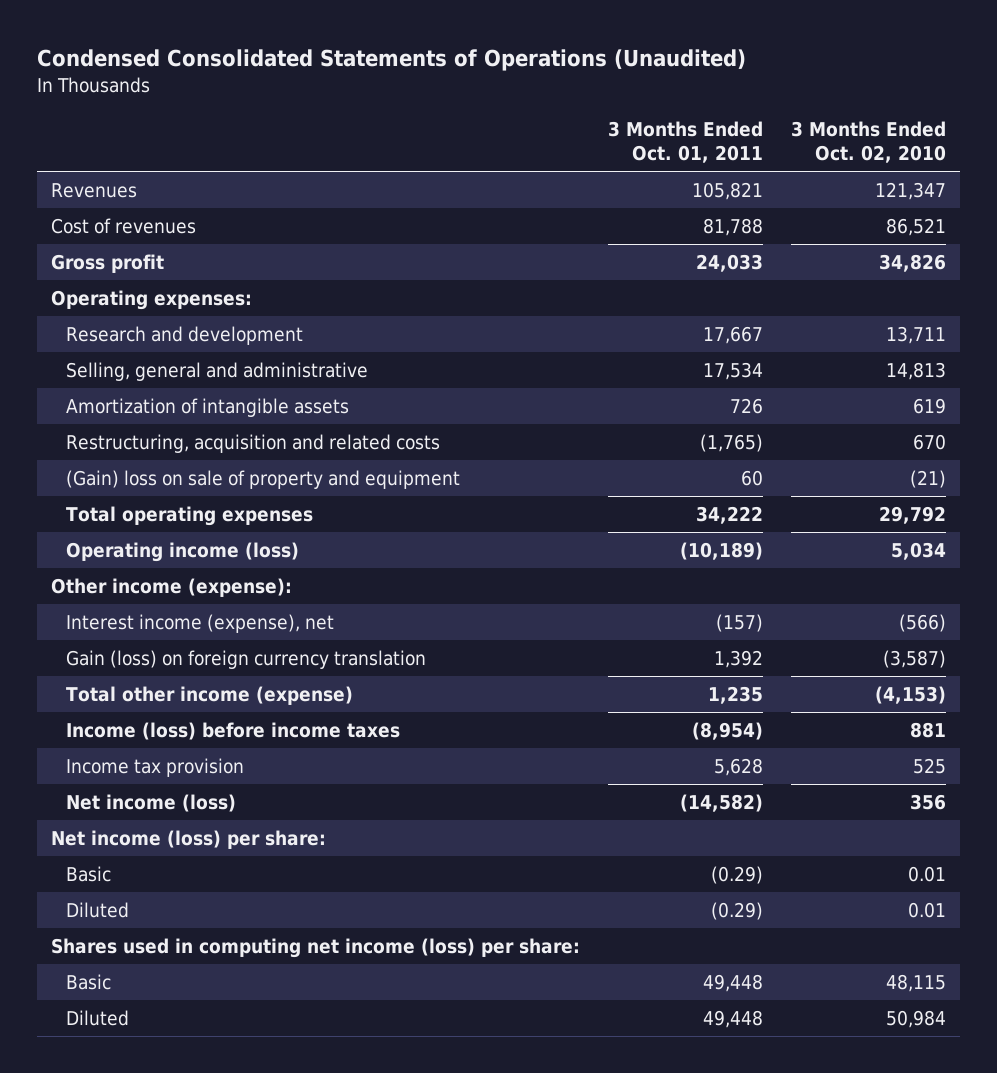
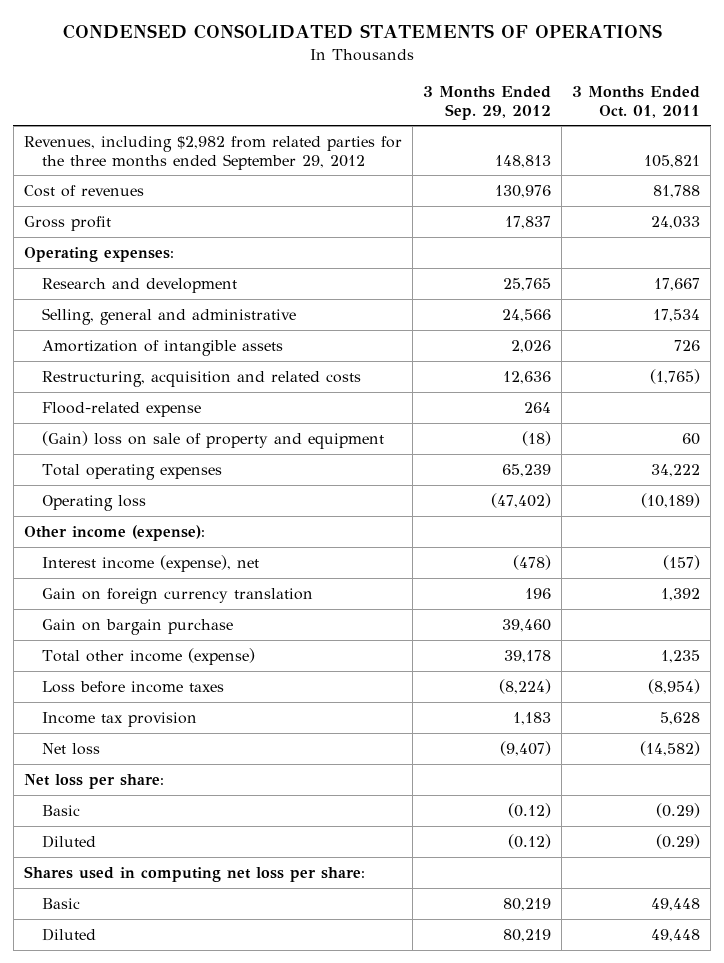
[36,49,746,72] Condensed Consolidated Statements of Operations (Unaudited) -> [62,24,662,40] CONDENSED CONSOLIDATED STATEMENTS OF OPERATIONS
[790,120,946,164] 3 Months Ended Oct. 02, 2010 -> none
none -> [422,85,551,120] 3 Months Ended Sep. 29, 2012
[50,182,137,198] Revenues -> [23,135,402,170] Revenues, including $2,982 from related parties for the three months ended September 29, 2012
none -> [42,401,202,417] Flood-related expense
[65,541,299,562] Operating income (loss) -> [42,494,147,511] Operating loss
[65,649,426,669] Gain (loss) on foreign currency translation -> [42,587,314,604] Gain on foreign currency translation
none -> [42,618,234,635] Gain on bargain purchase
[65,721,400,740] Income (loss) before income taxes -> [42,680,225,693] Loss before income taxes
[65,793,236,812] Net income (loss) -> [42,742,101,755] Net loss
[50,829,326,849] Net income (loss) per share: -> [23,773,164,789] Net loss per share:
[50,937,580,958] Shares used in computing net income (loss) per share: -> [23,865,365,882] Shares used in computing net loss per share:

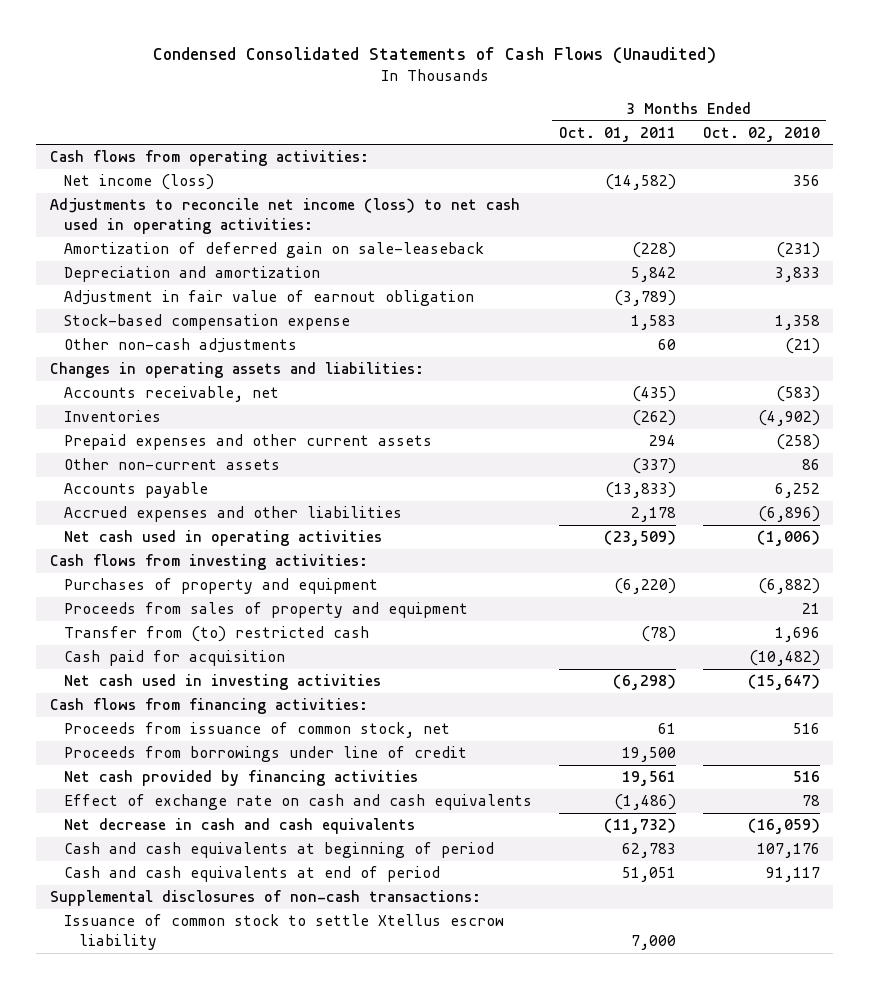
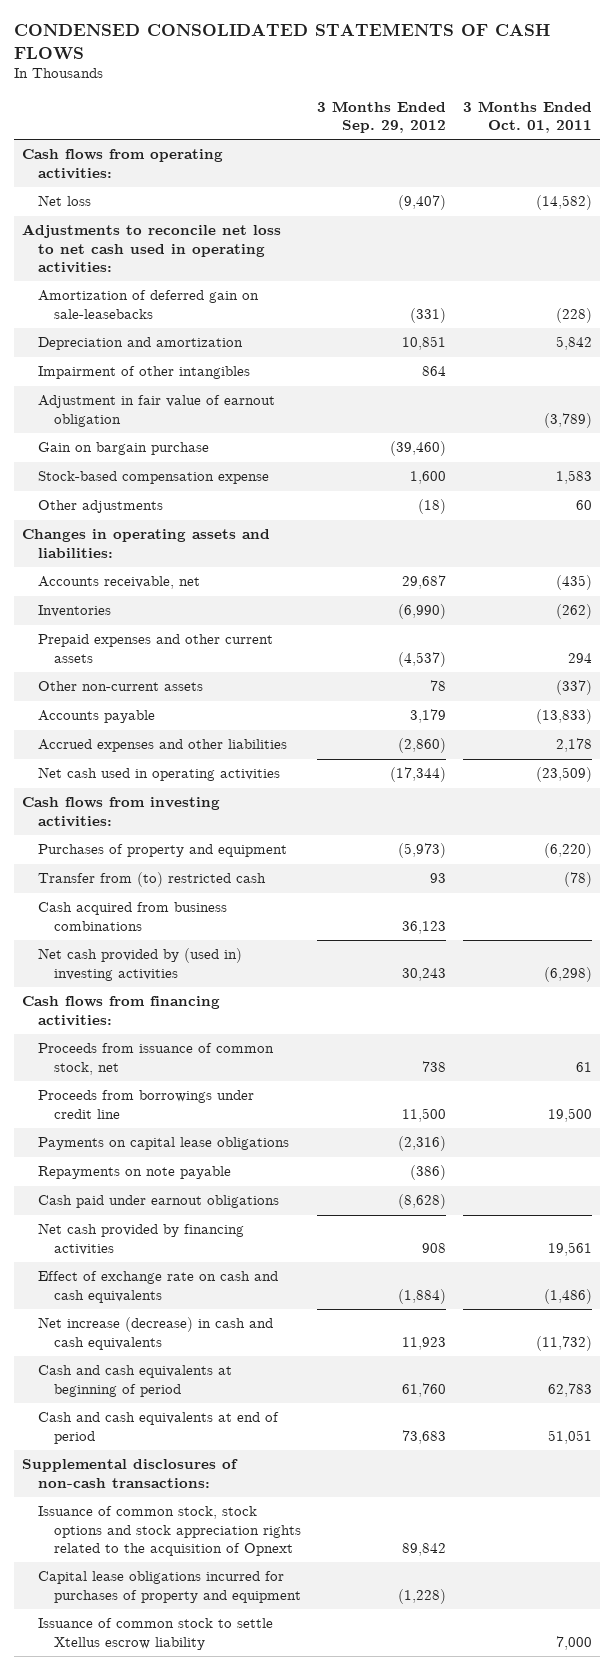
[152,47,716,65] Condensed Consolidated Statements of Cash Flows (Unaudited) -> [14,23,551,60] CONDENSED CONSOLIDATED STATEMENTS OF CASH FLOWS
[702,126,820,142] Oct. 02, 2010 -> none
none -> [317,100,447,133] 3 Months Ended Sep. 29, 2012
[64,174,215,191] Net income (loss) -> [38,195,92,207] Net loss
[49,198,520,234] Adjustments to reconcile net income (loss) to net cash used in operating activities: -> [22,224,282,274] Adjustments to reconcile net loss to net cash used in operating activities:
[64,242,485,259] Amortization of deferred gain on sale-leaseback -> [38,290,260,319] Amortization of deferred gain on sale-leasebacks
none -> [38,366,251,380] Impairment of other intangibles
none -> [38,442,210,456] Gain on bargain purchase
[64,338,298,354] Other non-cash adjustments -> [38,500,164,514] Other adjustments
[64,602,469,619] Proceeds from sales of property and equipment -> none
[64,650,286,667] Cash paid for acquisition -> [38,902,228,931] Cash acquired from business combinations
[64,674,382,691] Net cash used in investing activities -> [38,948,243,981] Net cash provided by (used in) investing activities
[64,746,468,763] Proceeds from borrowings under line of credit -> [38,1090,255,1119] Proceeds from borrowings under credit line
none -> [38,1137,290,1151] Payments on capital lease obligations
none -> [38,1166,232,1180] Repayments on note payable
none -> [38,1195,280,1209] Cash paid under earnout obligations
[64,818,416,835] Net decrease in cash and cash equivalents -> [38,1317,274,1350] Net increase (decrease) in cash and cash equivalents
none -> [38,1506,302,1557] Issuance of common stock, stock options and stock appreciation rights related to the acquisition of Opnext
none -> [38,1571,302,1603] Capital lease obligations incurred for purchases of property and equipment

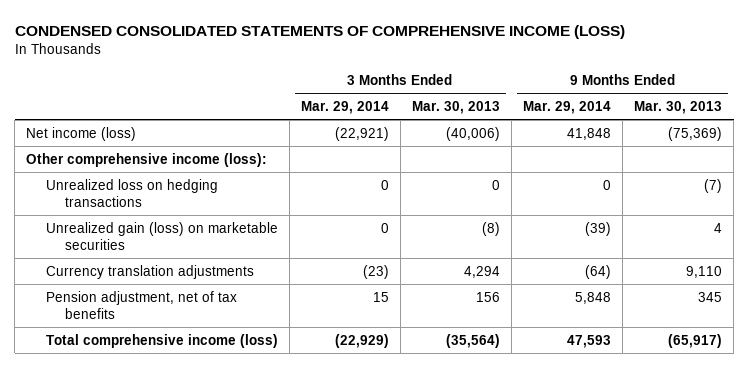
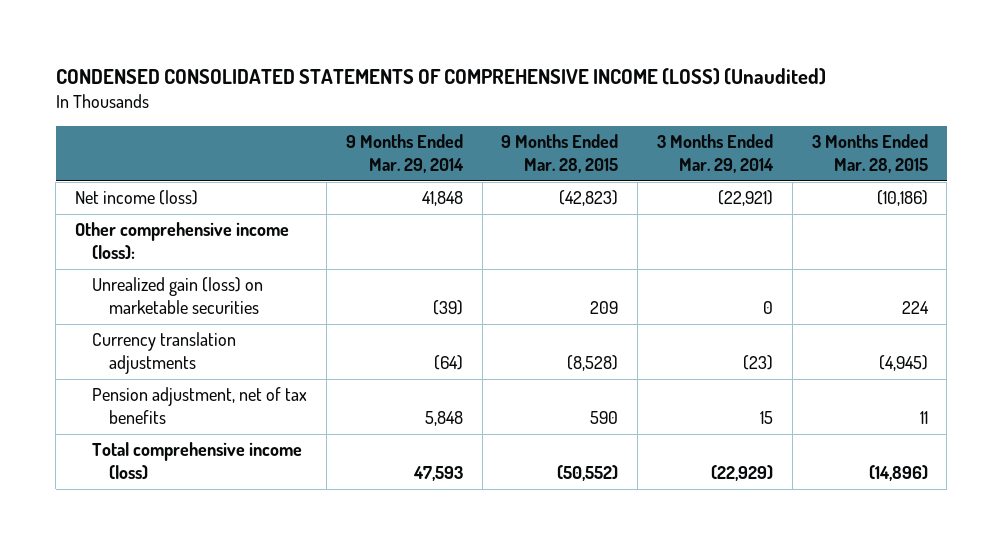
[14,24,625,39] CONDENSED CONSOLIDATED STATEMENTS OF COMPREHENSIVE INCOME (LOSS) -> [55,67,826,85] CONDENSED CONSOLIDATED STATEMENTS OF COMPREHENSIVE INCOME (LOSS) (Unaudited)
[411,101,500,115] Mar. 30, 2013 -> none
[634,101,723,115] Mar. 30, 2013 -> none
none -> [501,134,619,174] 9 Months Ended Mar. 28, 2015
none -> [811,134,928,174] 3 Months Ended Mar. 28, 2015
[45,178,218,207] Unrealized loss on hedging transactions -> none

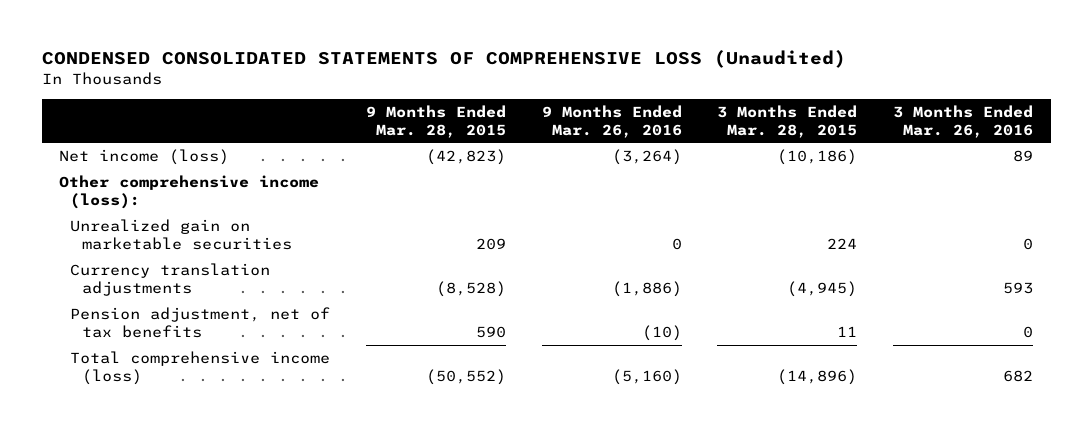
[55,67,826,85] CONDENSED CONSOLIDATED STATEMENTS OF COMPREHENSIVE INCOME (LOSS) (Unaudited) -> [41,50,846,69] CONDENSED CONSOLIDATED STATEMENTS OF COMPREHENSIVE LOSS (Unaudited)
[345,134,464,174] 9 Months Ended Mar. 29, 2014 -> none
[656,134,774,174] 3 Months Ended Mar. 29, 2014 -> none
none -> [541,104,682,138] 9 Months Ended Mar. 26, 2016
none -> [892,104,1033,138] 3 Months Ended Mar. 26, 2016
[92,277,264,315] Unrealized gain (loss) on marketable securities -> [70,218,292,250] Unrealized gain on marketable securities

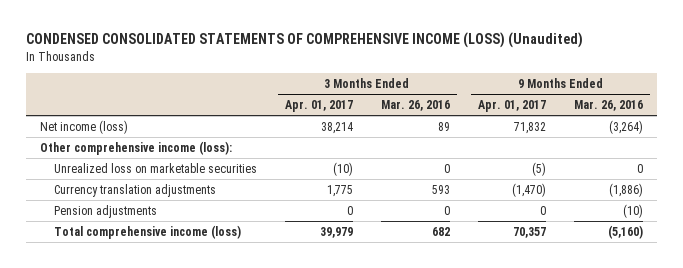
[41,50,846,69] CONDENSED CONSOLIDATED STATEMENTS OF COMPREHENSIVE LOSS (Unaudited) -> [25,32,583,49] CONDENSED CONSOLIDATED STATEMENTS OF COMPREHENSIVE INCOME (LOSS) (Unaudited)
[366,104,507,138] 9 Months Ended Mar. 28, 2015 -> none
[717,104,858,138] 3 Months Ended Mar. 28, 2015 -> none
none -> [284,99,353,112] Apr. 01, 2017
none -> [478,99,547,112] Apr. 01, 2017
[70,218,292,250] Unrealized gain on marketable securities -> [53,162,257,173] Unrealized loss on marketable securities
[70,306,331,338] Pension adjustment, net of tax benefits -> [53,204,157,218] Pension adjustments

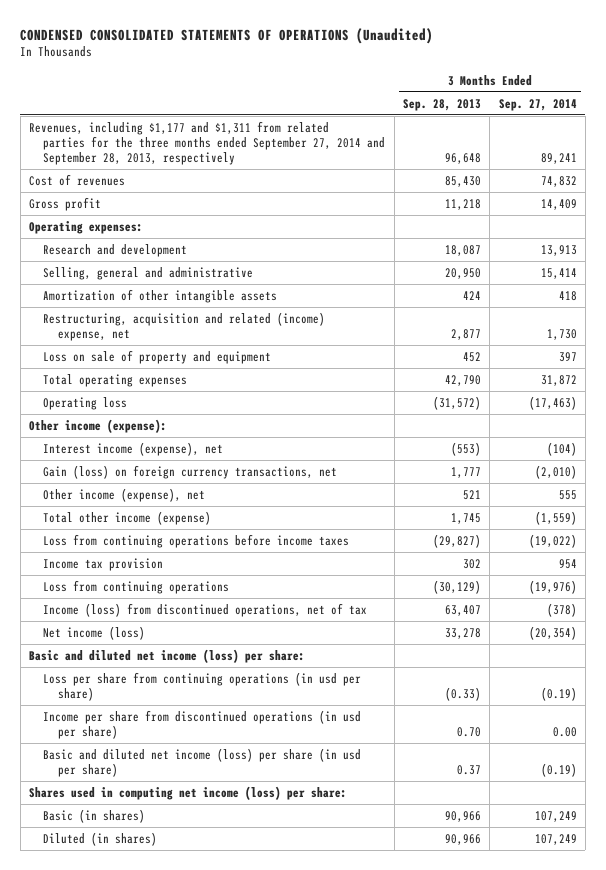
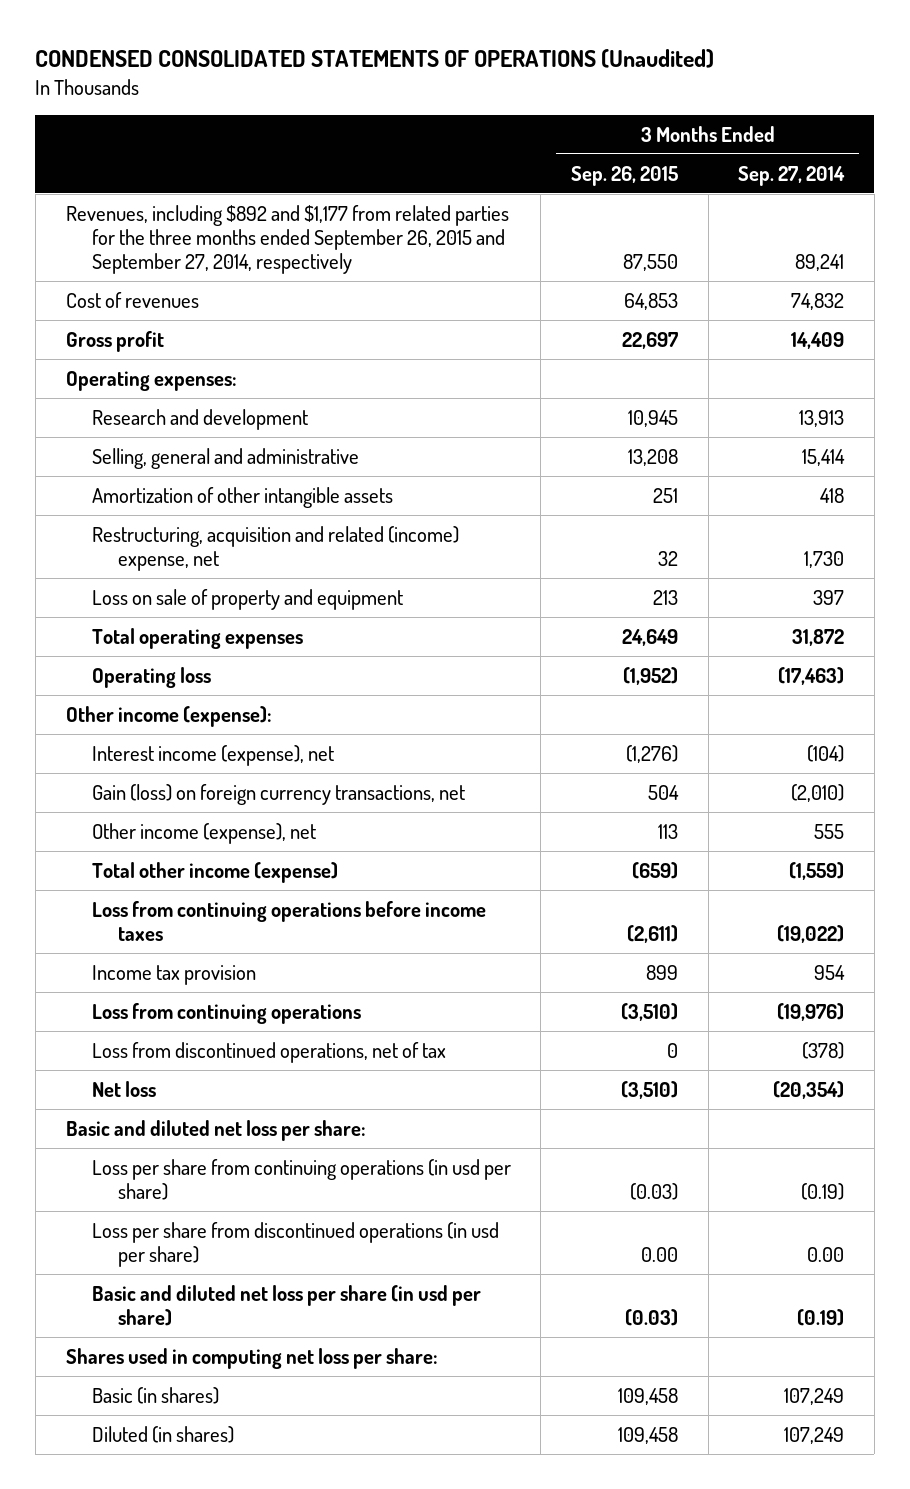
[403,98,482,111] Sep. 28, 2013 -> none
none -> [571,165,679,186] Sep. 26, 2015
[29,120,386,165] Revenues, including $1,177 and $1,311 from related parties for the three months ended September 27, 2014 and September 28, 2013, respectively -> [65,204,509,274] Revenues, including $892 and $1,177 from related parties for the three months ended September 26, 2015 and September 27, 2014, respectively
[43,602,368,617] Income (loss) from discontinued operations, net of tax -> [91,1041,446,1063] Loss from discontinued operations, net of tax
[43,625,146,640] Net income (loss) -> [91,1080,156,1097] Net loss
[29,648,306,663] Basic and diluted net income (loss) per share: -> [65,1119,366,1141] Basic and diluted net loss per share:
[43,709,362,739] Income per share from discontinued operations (in usd per share) -> [91,1221,499,1267] Loss per share from discontinued operations (in usd per share)
[43,747,362,777] Basic and diluted net income (loss) per share (in usd per share) -> [91,1284,481,1326] Basic and diluted net loss per share (in usd per share)
[29,785,348,800] Shares used in computing net income (loss) per share: -> [65,1347,438,1369] Shares used in computing net loss per share:

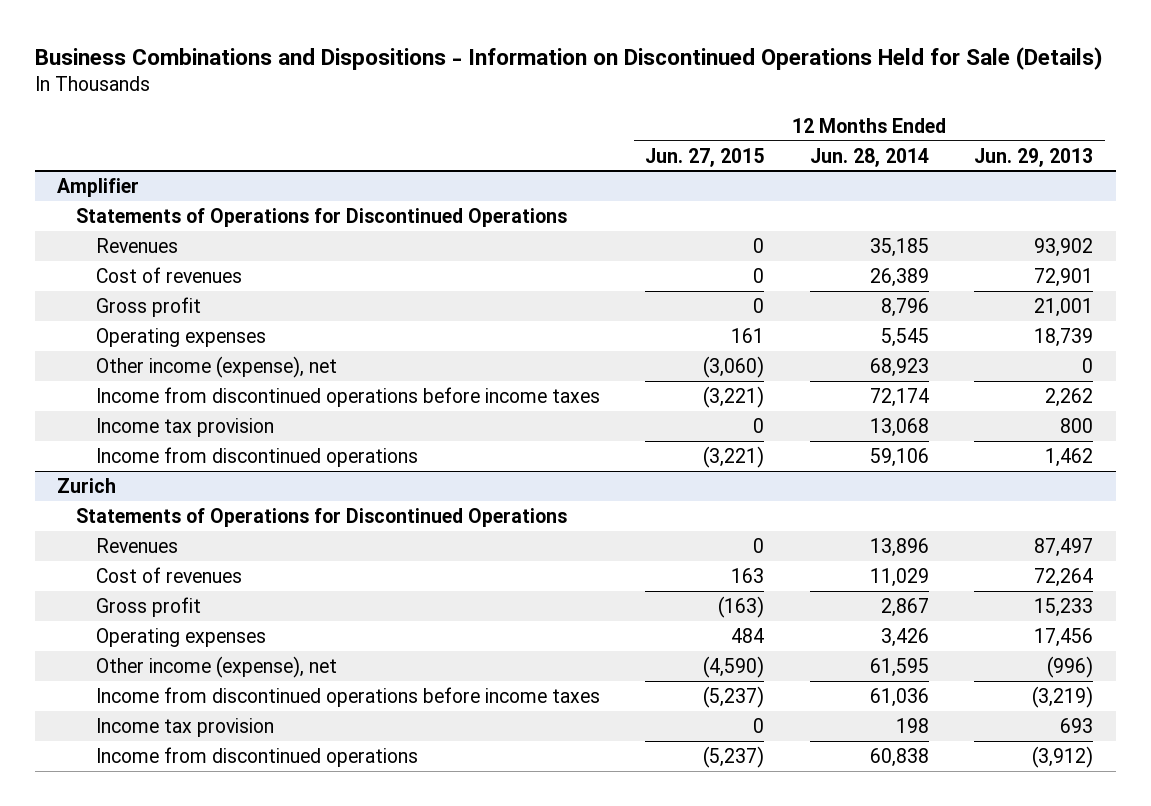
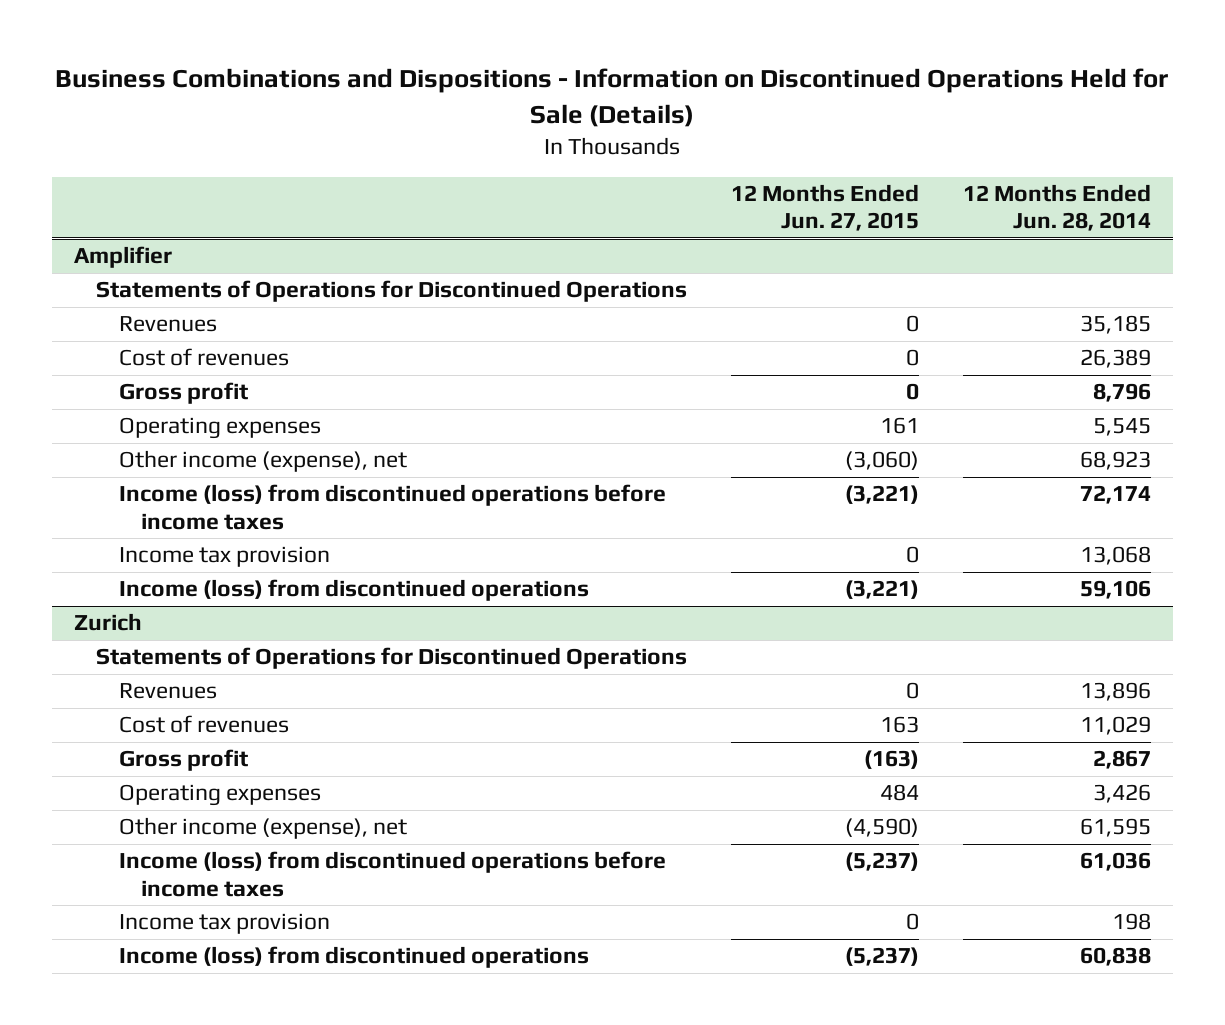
[974,147,1094,167] Jun. 29, 2013 -> none
[95,386,600,407] Income from discontinued operations before income taxes -> [118,484,666,530] Income (loss) from discontinued operations before income taxes
[95,446,418,467] Income from discontinued operations -> [118,579,589,602] Income (loss) from discontinued operations
[95,686,600,707] Income from discontinued operations before income taxes -> [118,851,666,897] Income (loss) from discontinued operations before income taxes
[95,746,418,767] Income from discontinued operations -> [118,946,589,969] Income (loss) from discontinued operations

